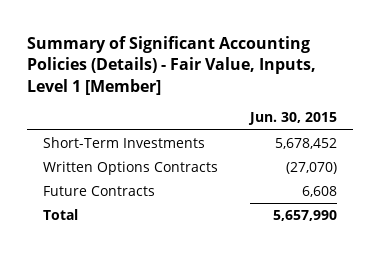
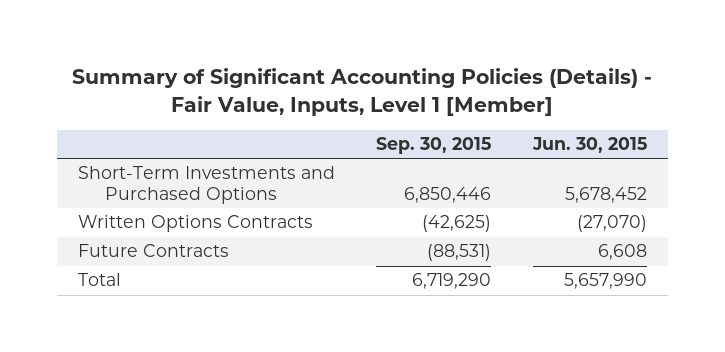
none -> [376,137,492,155] Sep. 30, 2015
[43,136,206,148] Short-Term Investments -> [77,166,335,205] Short-Term Investments and Purchased Options

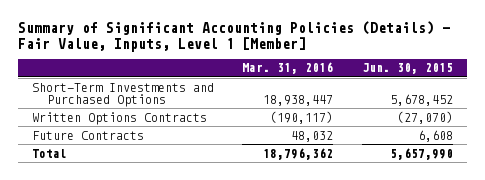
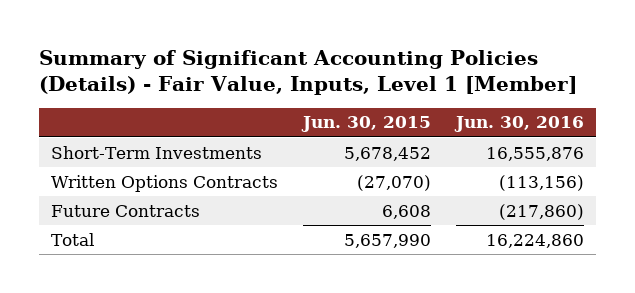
[242,62,334,75] Mar. 31, 2016 -> none
none -> [453,116,584,133] Jun. 30, 2016
[31,82,214,107] Short-Term Investments and Purchased Options -> [51,145,263,159] Short-Term Investments

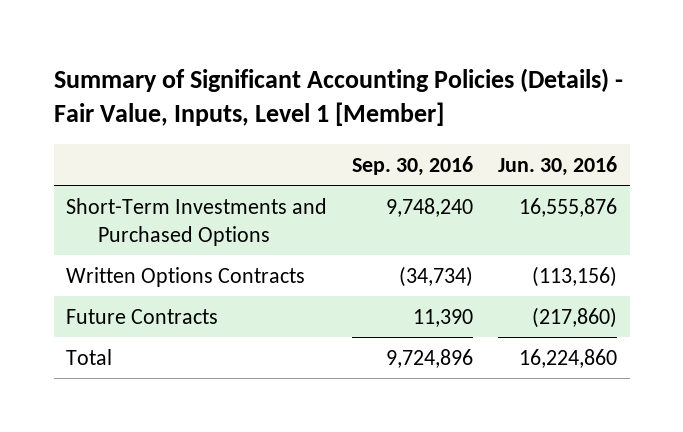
[301,116,432,133] Jun. 30, 2015 -> none
none -> [352,155,474,176] Sep. 30, 2016
[51,145,263,159] Short-Term Investments -> [66,197,328,246] Short-Term Investments and Purchased Options

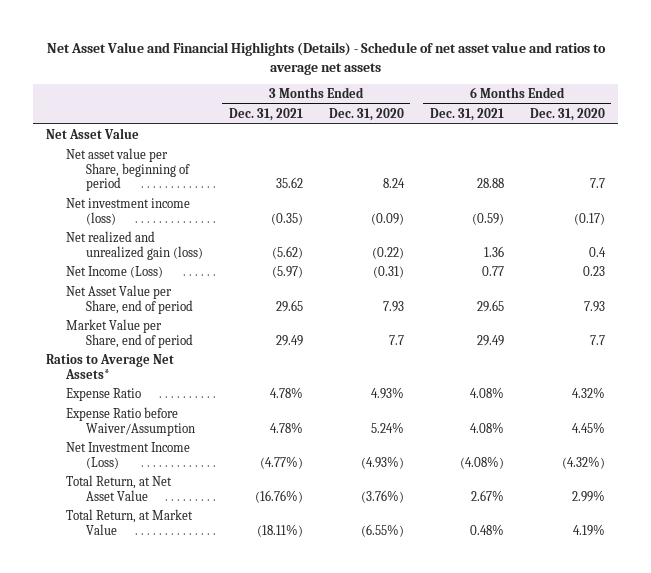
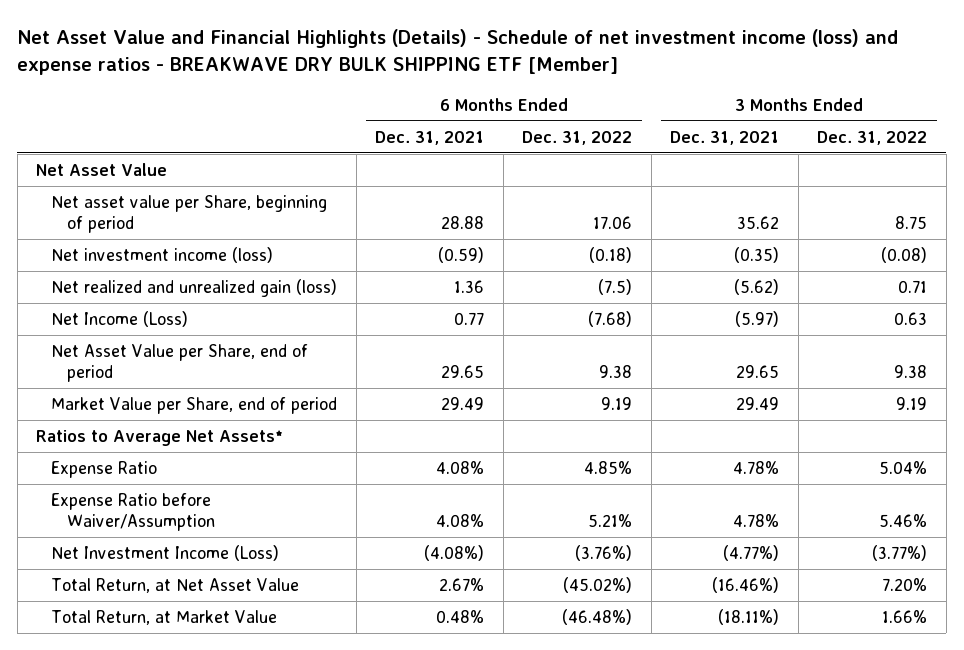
[46,41,606,75] Net Asset Value and Financial Highlights (Details) - Schedule of net asset value and ratios to average net assets -> [17,29,899,76] Net Asset Value and Financial Highlights (Details) - Schedule of net investment income (loss) and expense ratios - BREAKWAVE DRY BULK SHIPPING ETF [Member]
[328,107,404,121] Dec. 31, 2020 -> none
[529,107,605,121] Dec. 31, 2020 -> none
none -> [522,130,633,145] Dec. 31, 2022
none -> [817,130,928,145] Dec. 31, 2022
[254,489,303,503] (16.76%) -> [712,576,780,593] (16.46%)

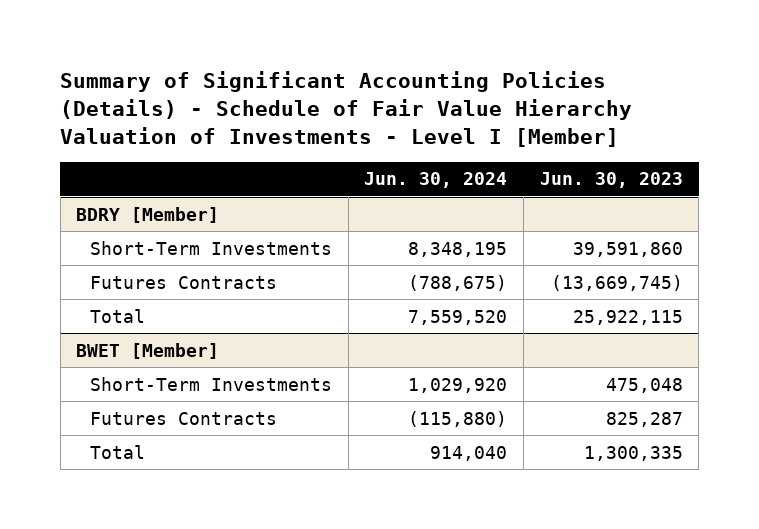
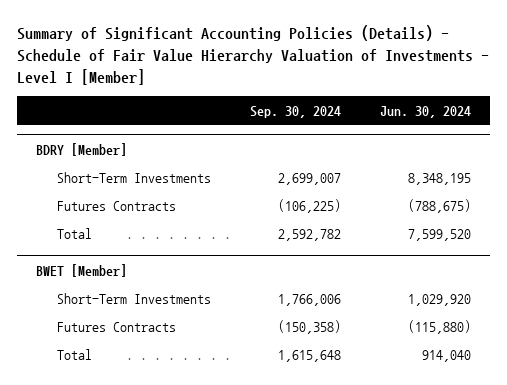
[539,172,683,189] Jun. 30, 2023 -> none
none -> [250,106,342,119] Sep. 30, 2024
[408,309,508,325] 7,559,520 -> [407,228,471,241] 7,599,520

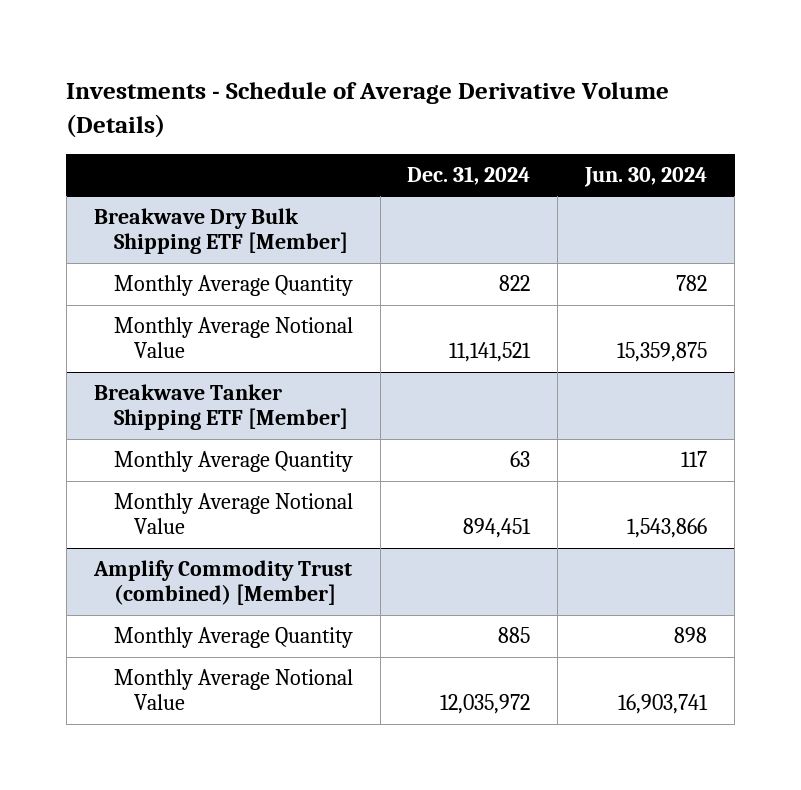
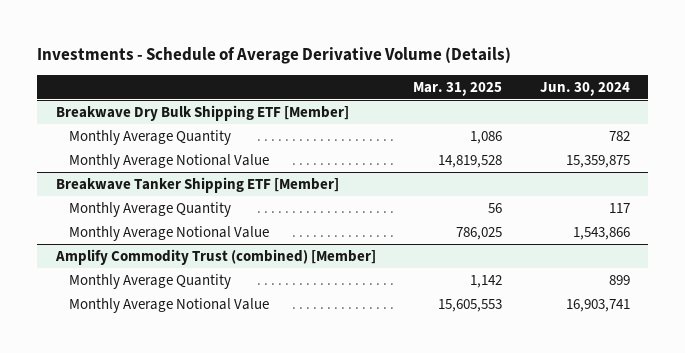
[407,165,531,185] Dec. 31, 2024 -> none
none -> [413,81,503,96] Mar. 31, 2025
[674,627,708,644] 898 -> [608,274,630,285] 899

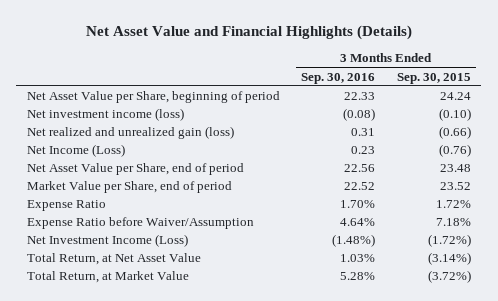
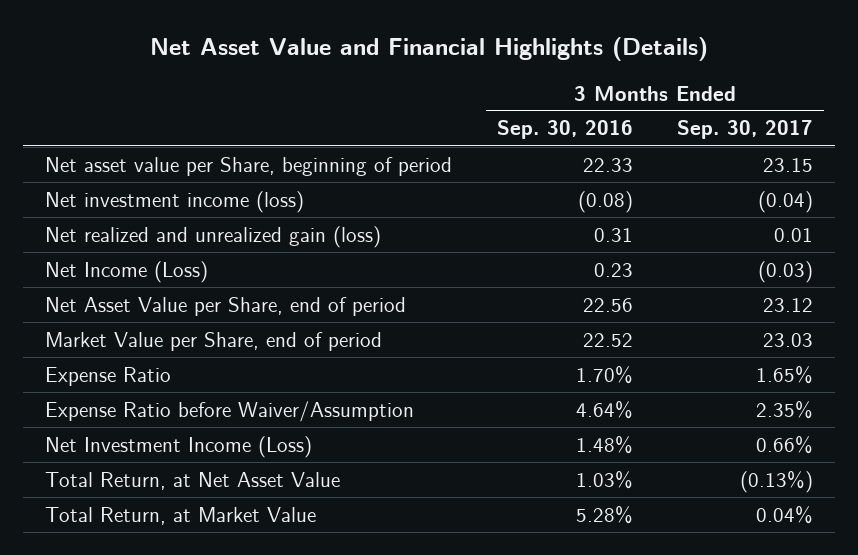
[396,72,471,84] Sep. 30, 2015 -> none
none -> [676,120,813,140] Sep. 30, 2017
[26,91,280,104] Net Asset Value per Share, beginning of period -> [45,156,453,176] Net asset value per Share, beginning of period
[332,234,376,248] (1.48%) -> [575,435,633,454] 1.48%

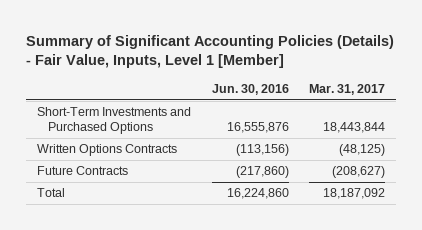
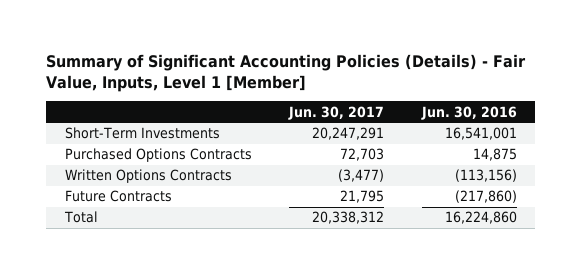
[309,84,386,96] Mar. 31, 2017 -> none
none -> [288,105,385,120] Jun. 30, 2017
[36,107,191,135] Short-Term Investments and Purchased Options -> [64,127,220,140] Short-Term Investments
[226,122,289,134] 16,555,876 -> [444,127,517,141] 16,541,001
none -> [64,148,252,163] Purchased Options Contracts

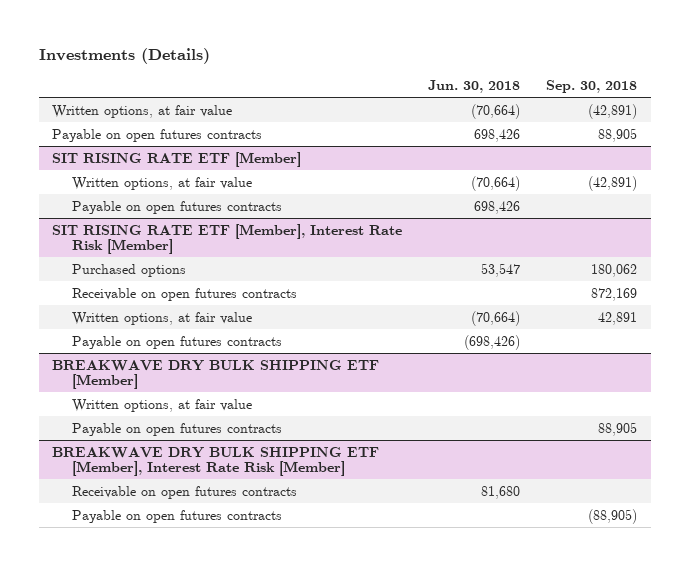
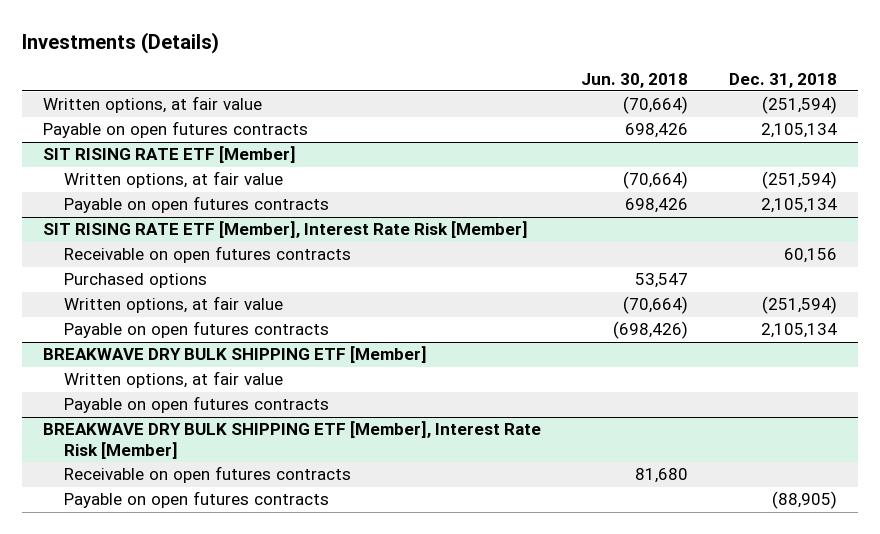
[546,79,638,93] Sep. 30, 2018 -> none
none -> [729,72,838,88] Dec. 31, 2018
[72,263,187,277] Purchased options -> [64,273,208,289] Purchased options

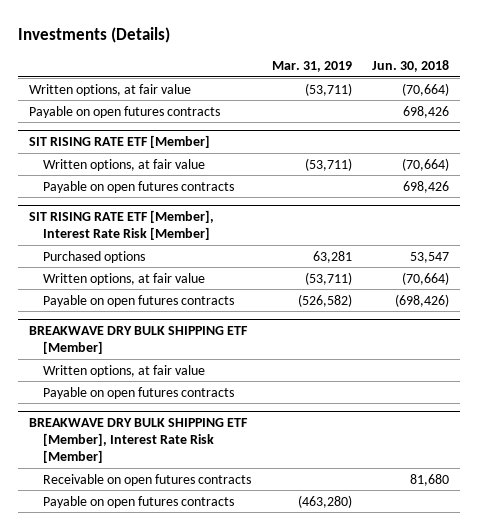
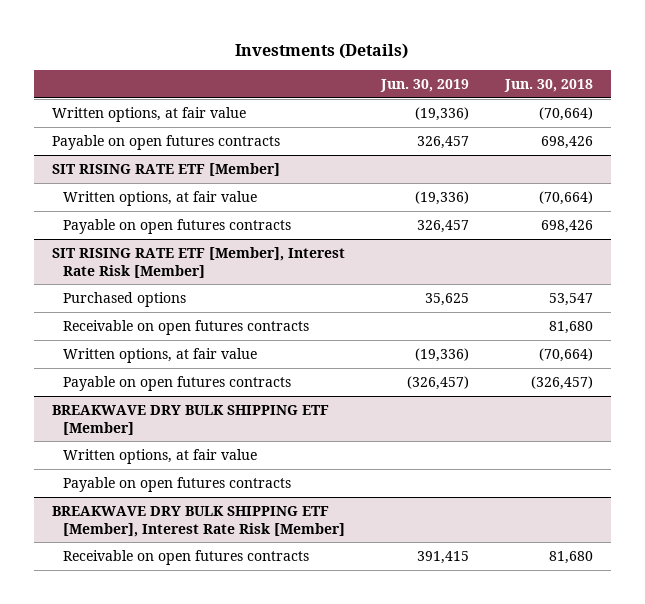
[271,61,352,73] Mar. 31, 2019 -> none
none -> [380,78,470,92] Jun. 30, 2019
none -> [63,319,310,335] Receivable on open futures contracts
[395,293,450,307] (698,426) -> [530,375,593,390] (326,457)
[42,495,234,508] Payable on open futures contracts -> none

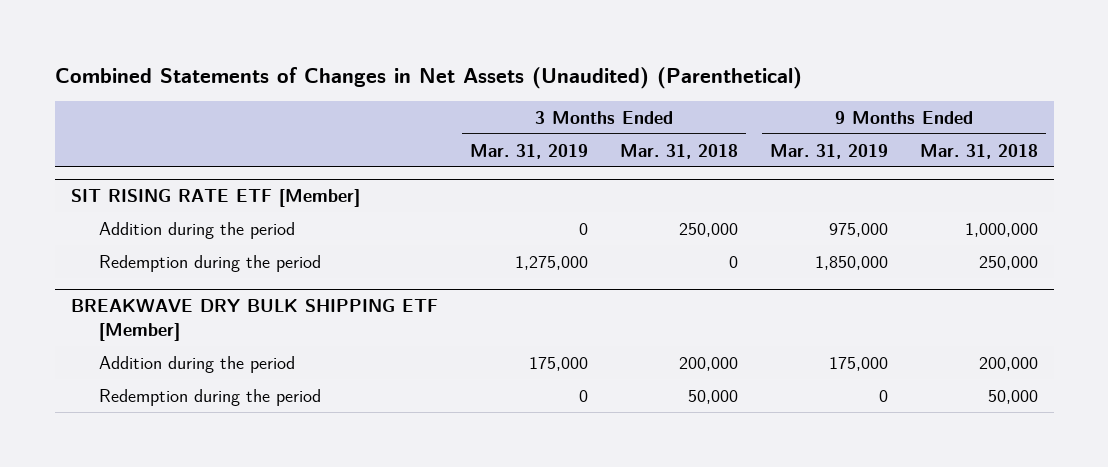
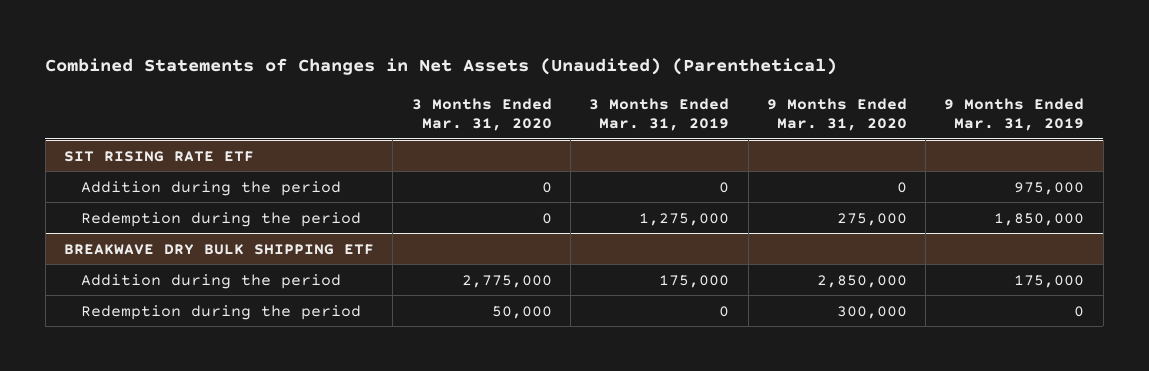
[619,143,738,159] Mar. 31, 2018 -> none
[919,143,1038,159] Mar. 31, 2018 -> none
none -> [411,97,552,132] 3 Months Ended Mar. 31, 2020
none -> [766,97,907,132] 9 Months Ended Mar. 31, 2020
[70,189,360,208] SIT RISING RATE ETF [Member] -> [64,150,255,162] SIT RISING RATE ETF
[70,299,438,341] BREAKWAVE DRY BULK SHIPPING ETF [Member] -> [64,243,375,255] BREAKWAVE DRY BULK SHIPPING ETF

